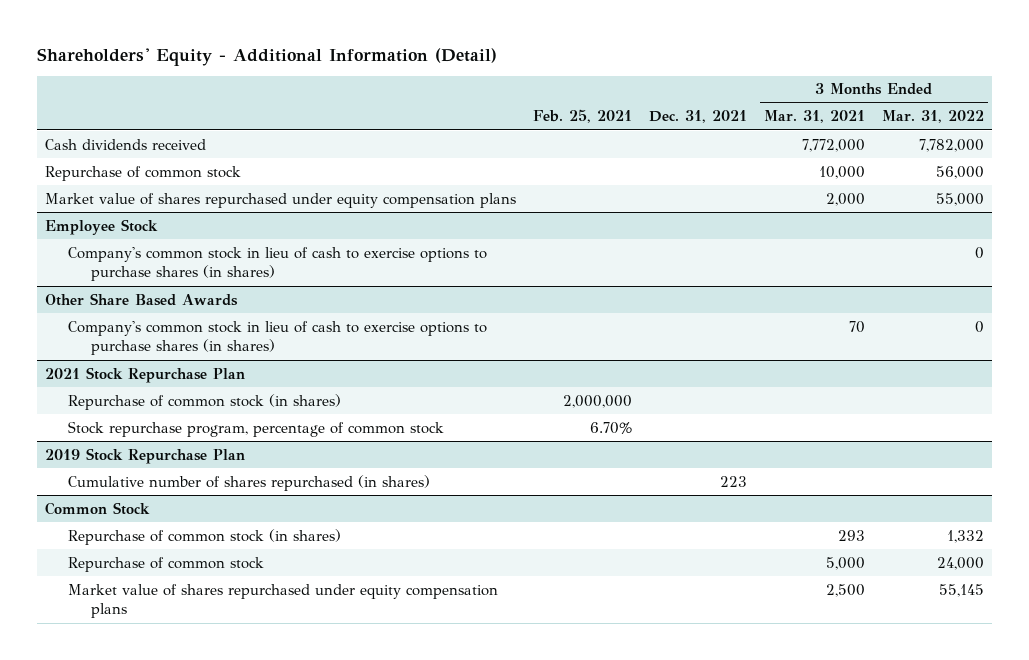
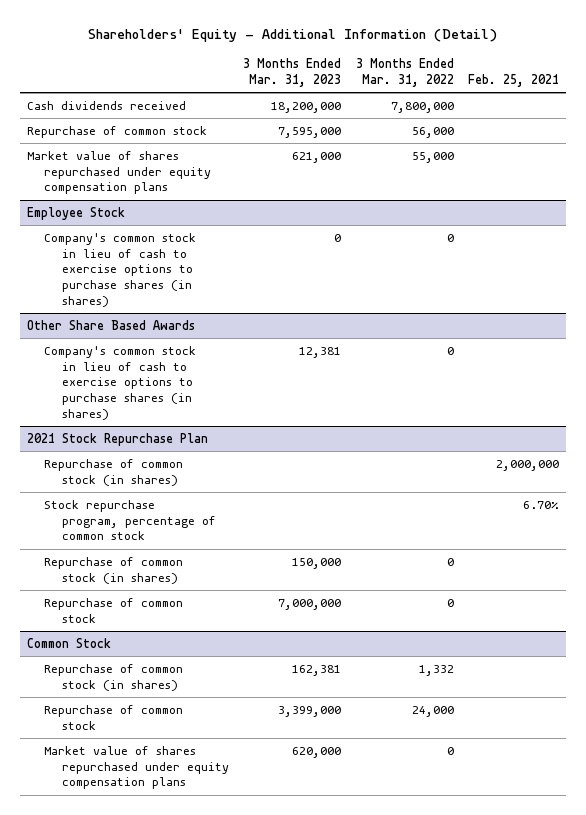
[649,110,748,124] Dec. 31, 2021 -> none
[764,110,866,124] Mar. 31, 2021 -> none
none -> [243,57,342,87] 3 Months Ended Mar. 31, 2023
[918,138,984,152] 7,782,000 -> [390,101,454,113] 7,800,000
[45,447,246,464] 2019 Stock Repurchase Plan -> none
[68,474,431,491] Cumulative number of shares repurchased (in shares) -> none
none -> [44,556,184,584] Repurchase of common stock (in shares)
none -> [44,597,184,623] Repurchase of common stock
[938,583,984,597] 55,145 -> [446,746,454,755] 0

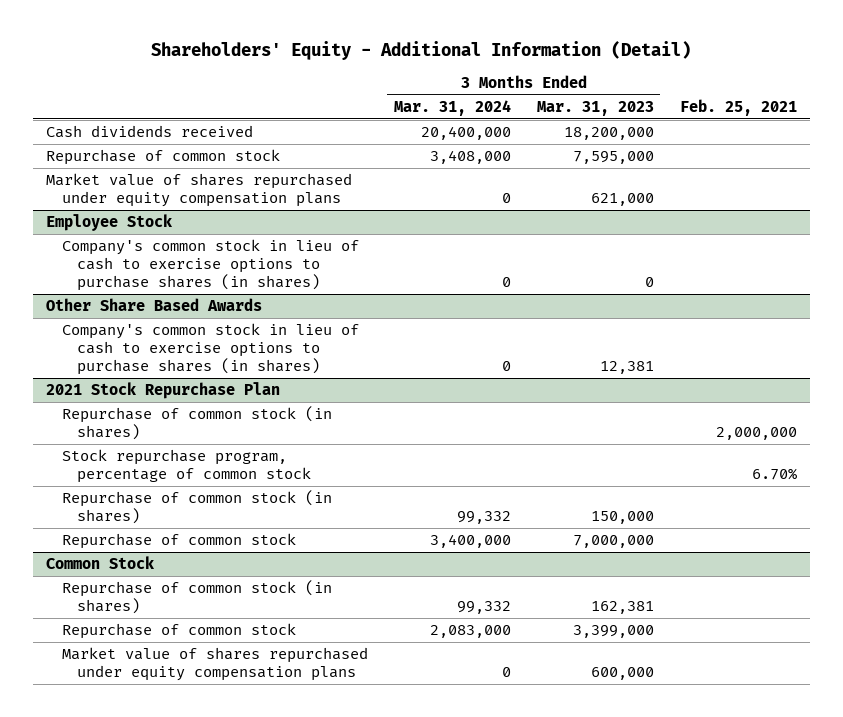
[355,57,454,87] 3 Months Ended Mar. 31, 2022 -> none
none -> [393,99,511,116] Mar. 31, 2024
[292,746,342,758] 620,000 -> [590,666,654,680] 600,000

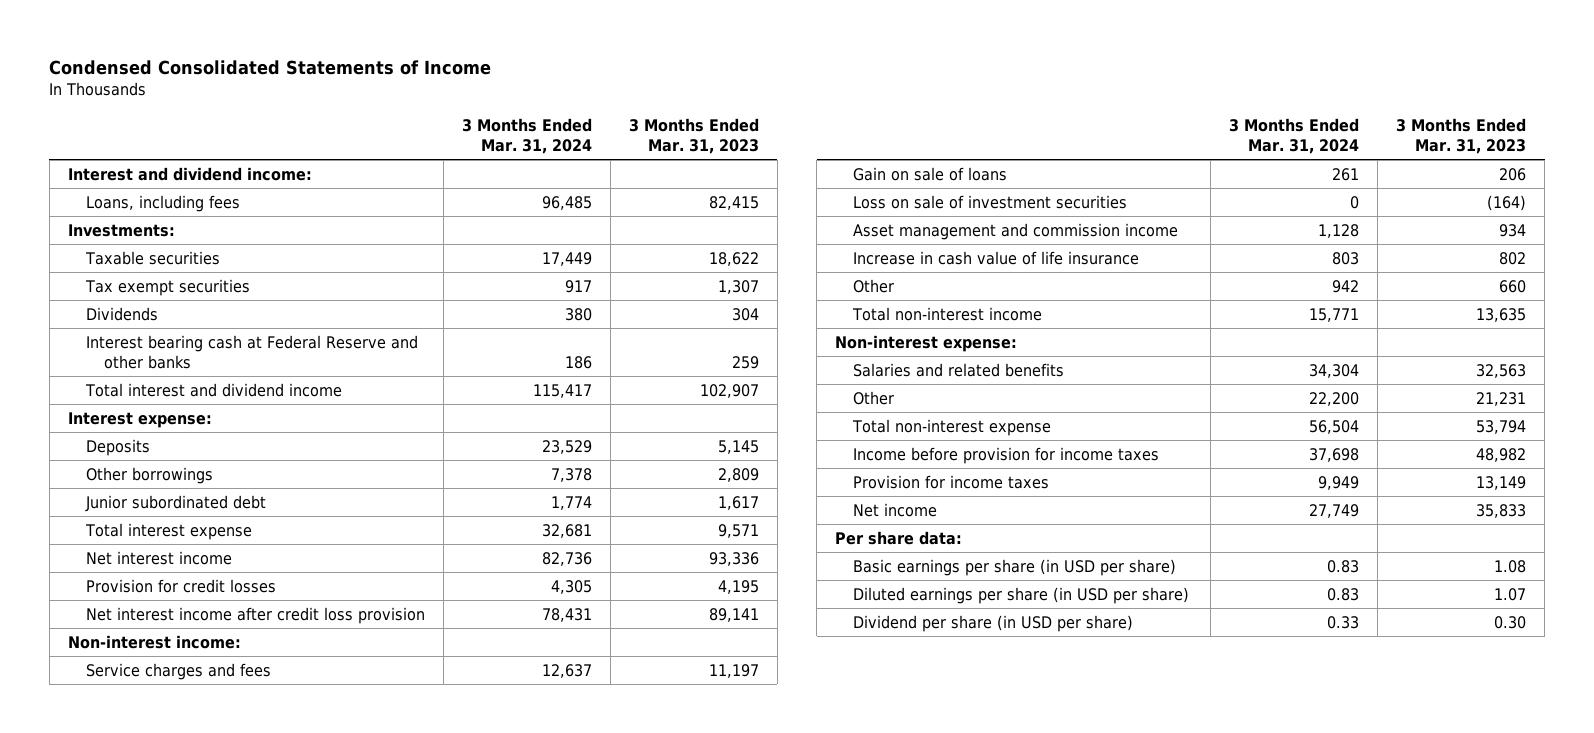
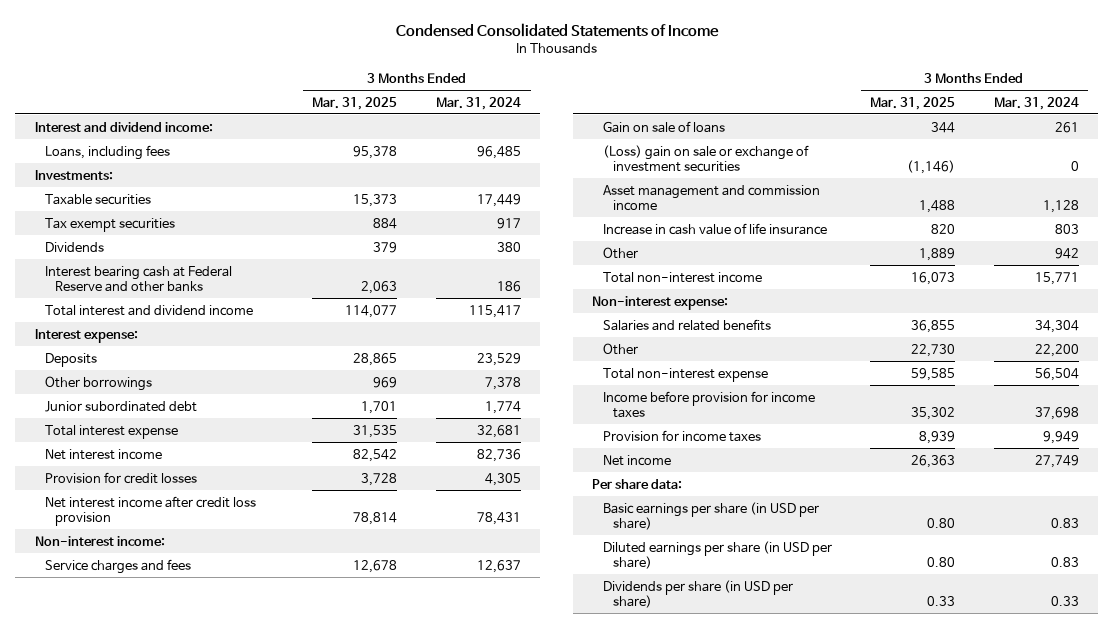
[628,117,759,155] 3 Months Ended Mar. 31, 2023 -> none
none -> [312,96,398,110] Mar. 31, 2025
[853,194,1128,209] Loss on sale of investment securities -> [602,144,809,173] (Loss) gain on sale or exchange of investment securities
[853,614,1134,632] Dividend per share (in USD per share) -> [602,579,793,609] Dividends per share (in USD per share)

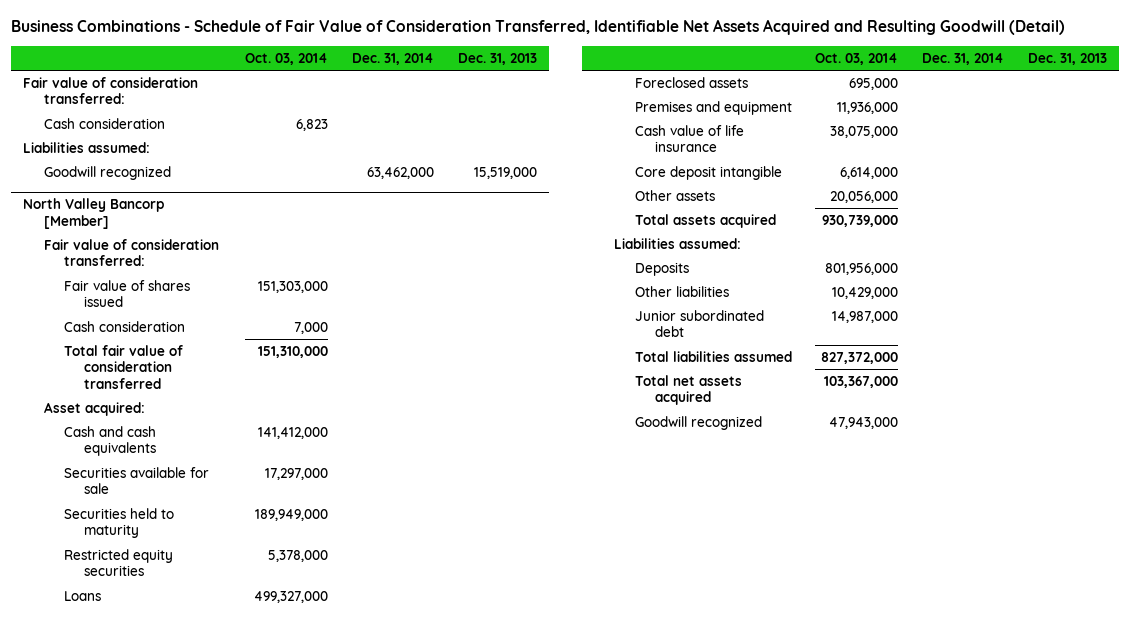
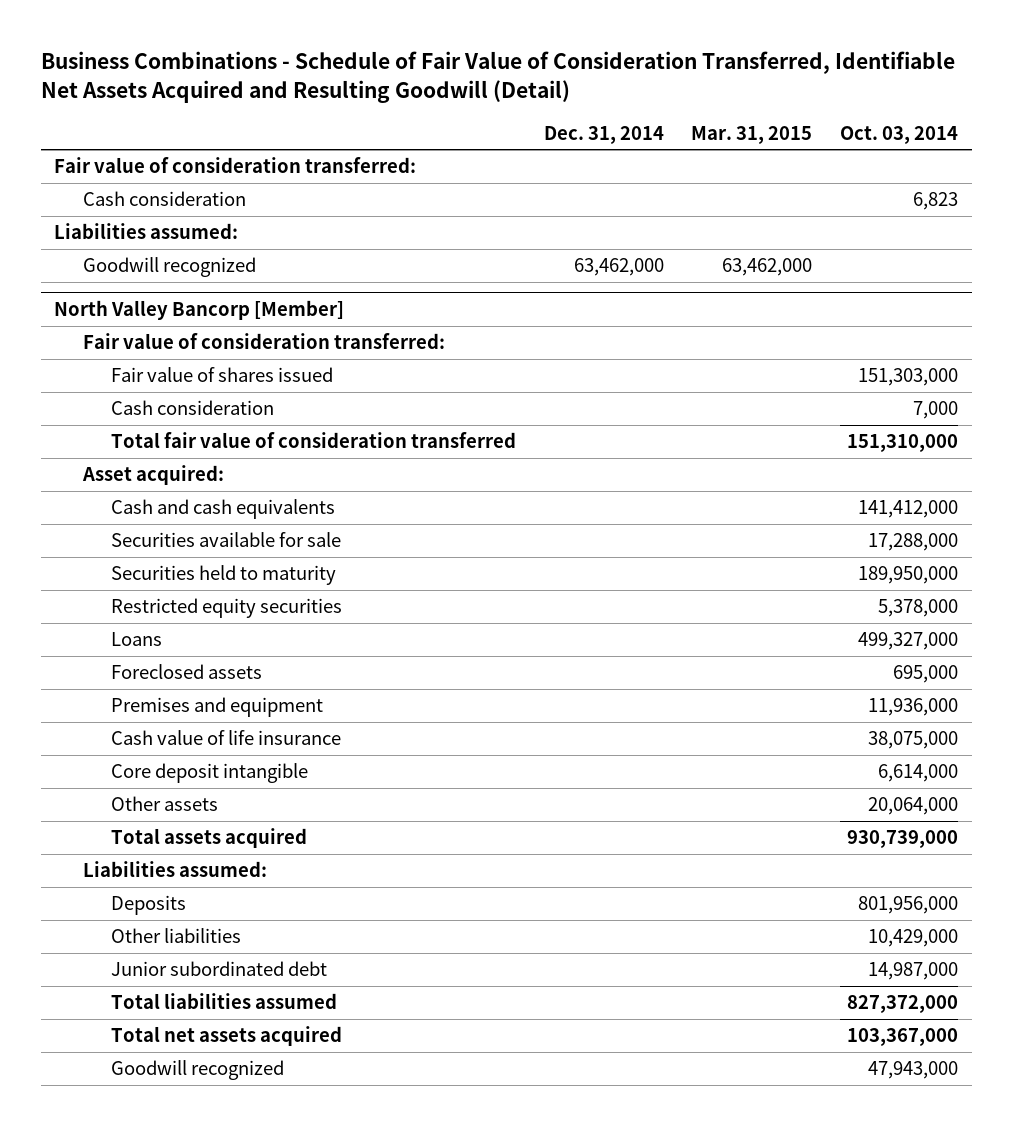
[457,52,537,65] Dec. 31, 2013 -> none
none -> [691,125,813,144] Mar. 31, 2015
[264,467,328,480] 17,297,000 -> [867,533,958,552] 17,288,000
[254,508,328,521] 189,949,000 -> [857,566,958,585] 189,950,000
[830,190,899,203] 20,056,000 -> [867,797,958,816] 20,064,000

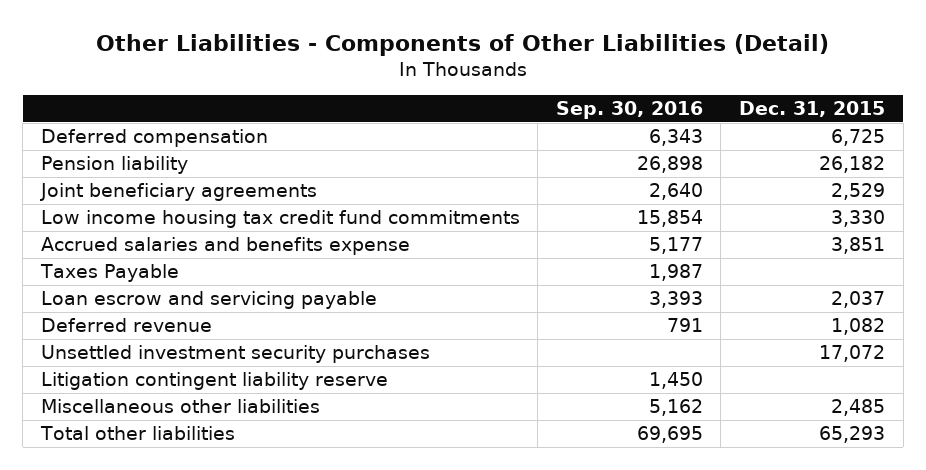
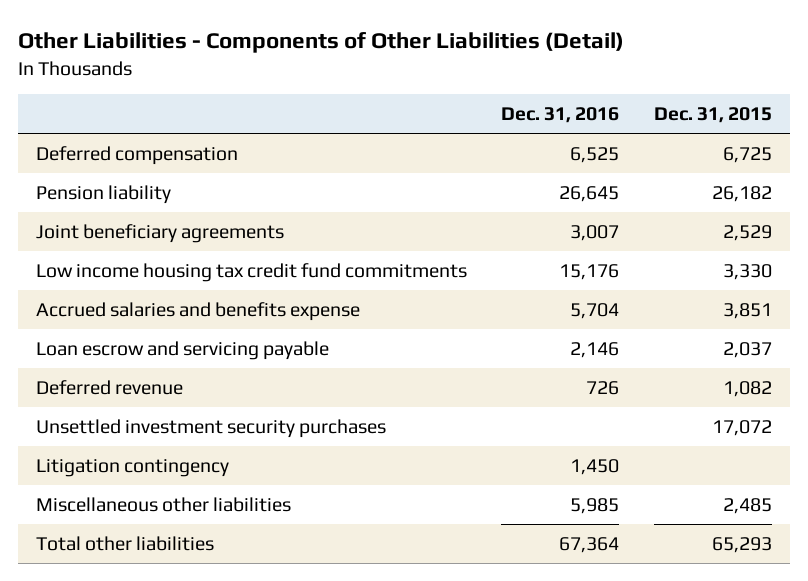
[555,101,703,120] Sep. 30, 2016 -> none
none -> [501,107,620,124] Dec. 31, 2016
[39,264,179,283] Taxes Payable -> none
[40,372,388,391] Litigation contingent liability reserve -> [35,458,229,477] Litigation contingency

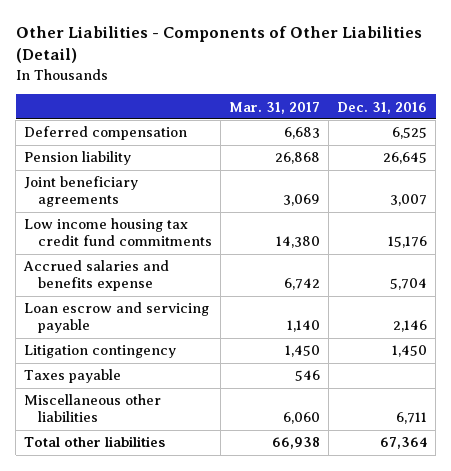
[654,107,773,124] Dec. 31, 2015 -> none
none -> [229,101,321,114] Mar. 31, 2017
[35,379,183,395] Deferred revenue -> none
[35,418,386,438] Unsettled investment security purchases -> none
none -> [24,369,122,384] Taxes payable
[570,497,620,514] 5,985 -> [396,412,428,425] 6,711

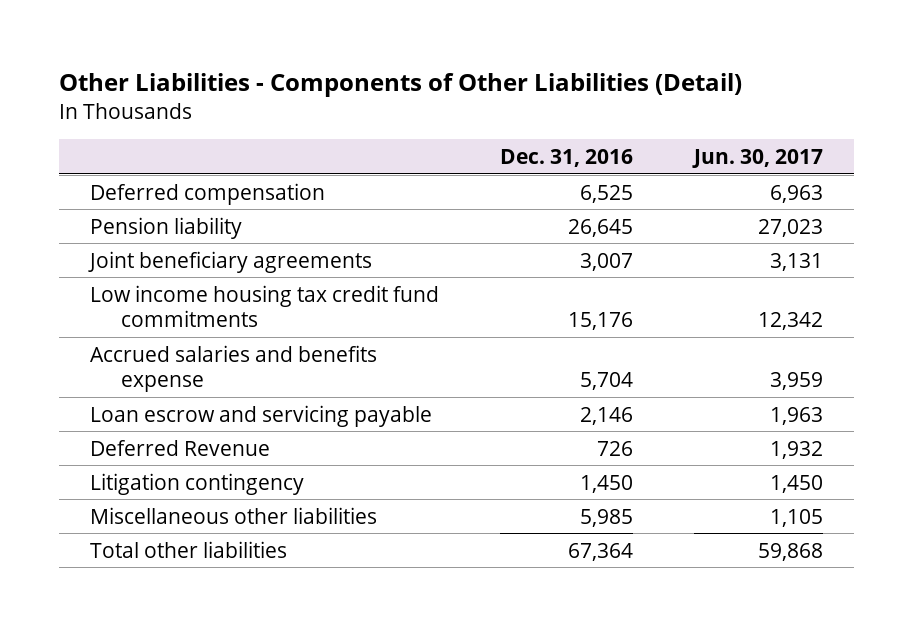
[229,101,321,114] Mar. 31, 2017 -> none
none -> [692,148,824,168] Jun. 30, 2017
none -> [89,439,270,456] Deferred Revenue
[24,369,122,384] Taxes payable -> none
[396,412,428,425] 6,711 -> [579,508,633,527] 5,985

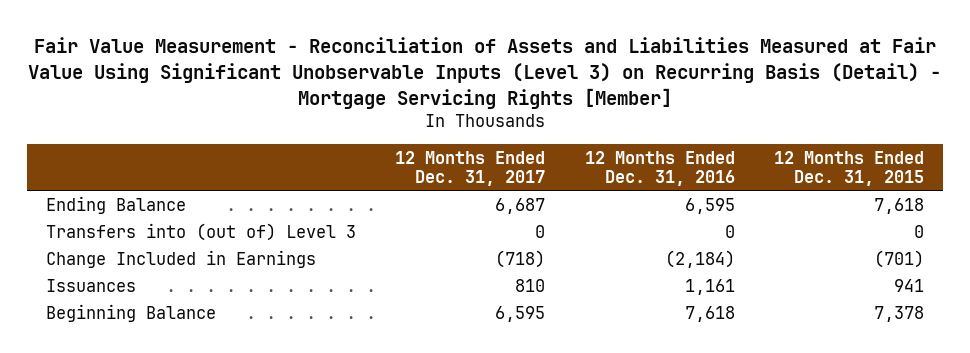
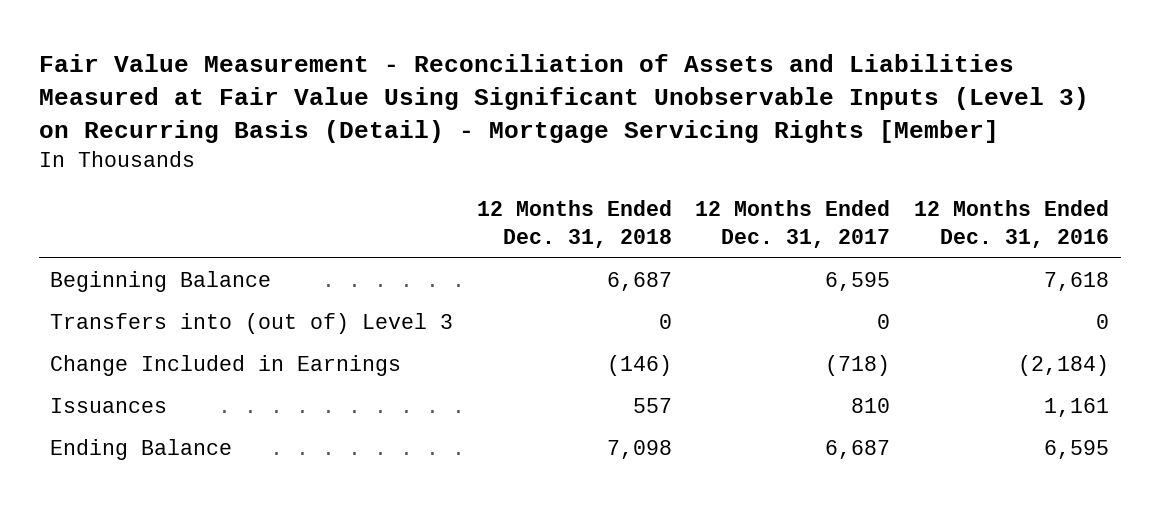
[773,150,924,187] 12 Months Ended Dec. 31, 2015 -> none
none -> [476,200,672,248] 12 Months Ended Dec. 31, 2018
[46,303,217,322] Beginning Balance -> [50,270,272,292] Beginning Balance
[46,195,187,214] Ending Balance -> [50,438,233,460] Ending Balance

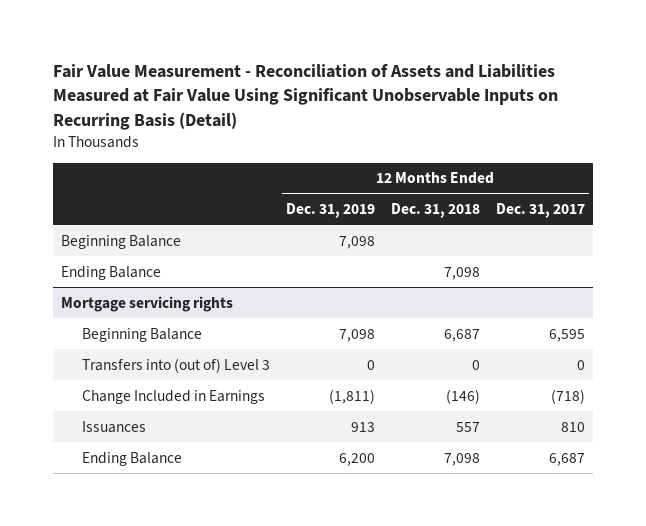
[38,53,1089,143] Fair Value Measurement - Reconciliation of Assets and Liabilities Measured at Fair Value Using Significant Unobservable Inputs (Level 3) on Recurring Basis (Detail) - Mortgage Servicing Rights [Member] -> [52,64,558,130] Fair Value Measurement - Reconciliation of Assets and Liabilities Measured at Fair Value Using Significant Unobservable Inputs on Recurring Basis (Detail)
[913,200,1109,248] 12 Months Ended Dec. 31, 2016 -> none
none -> [285,202,375,218] Dec. 31, 2019
none -> [60,234,181,249] Beginning Balance
none -> [60,265,161,280] Ending Balance
none -> [60,295,233,312] Mortgage servicing rights

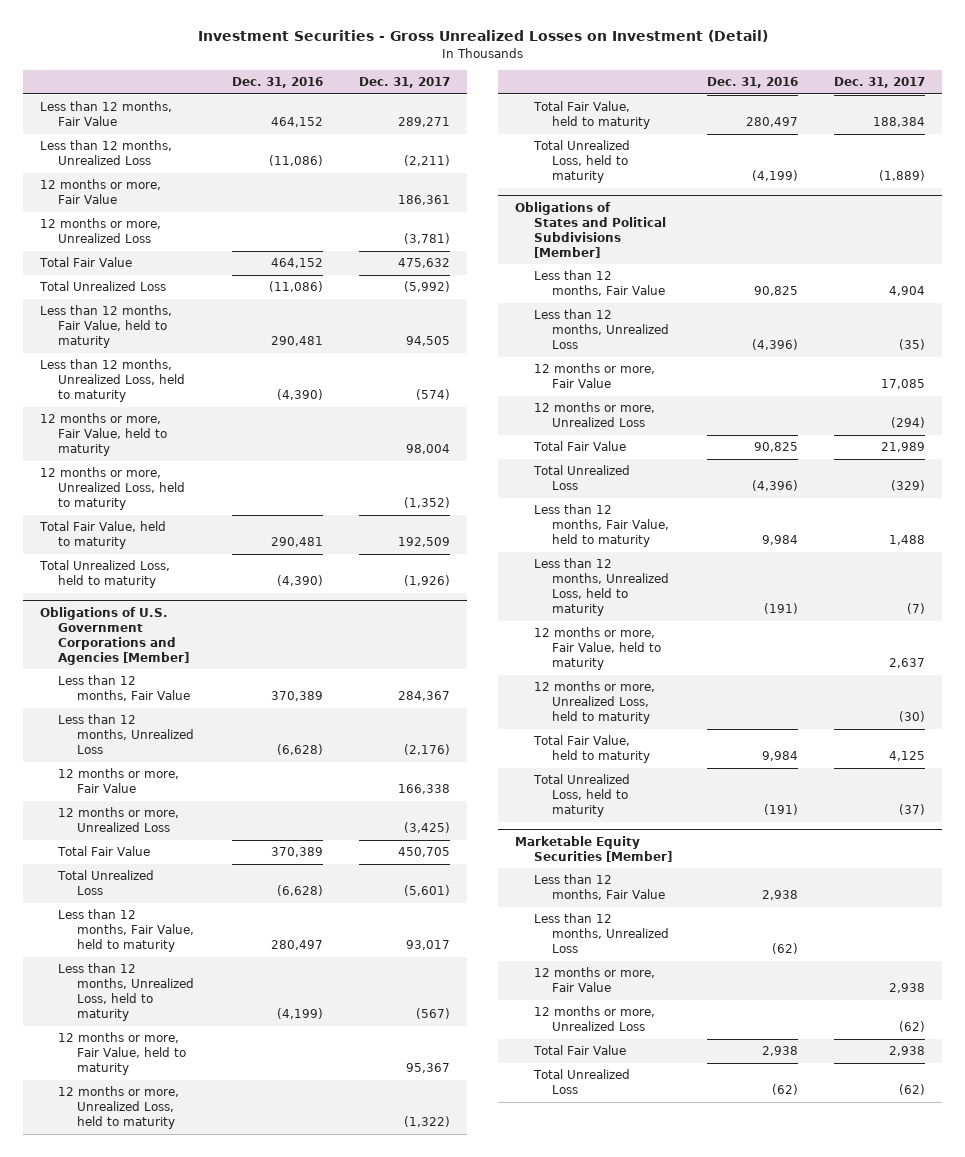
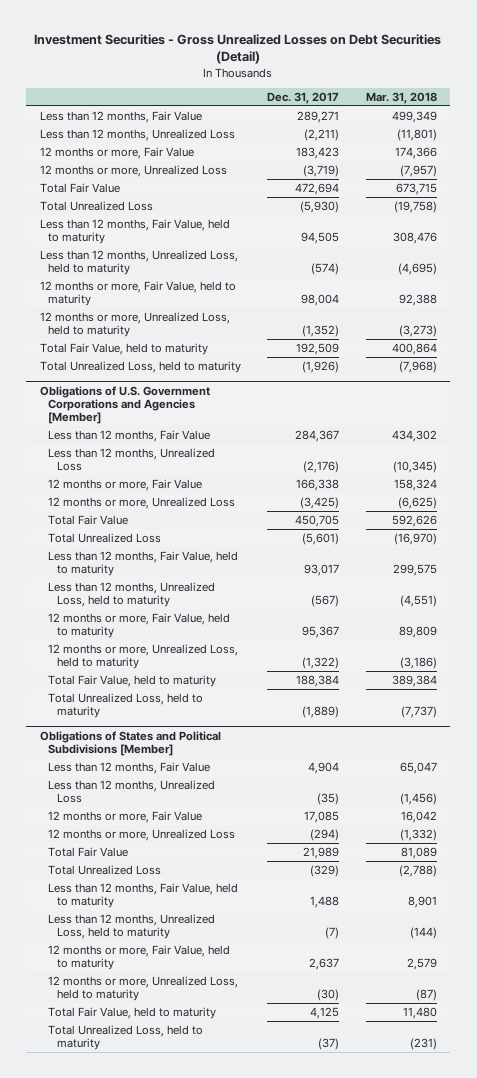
[197,30,768,43] Investment Securities - Gross Unrealized Losses on Investment (Detail) -> [34,33,442,65] Investment Securities - Gross Unrealized Losses on Debt Securities (Detail)
[232,77,324,89] Dec. 31, 2016 -> none
none -> [365,91,437,104] Mar. 31, 2018
[397,195,450,206] 186,361 -> [296,146,340,159] 183,423
[403,233,450,245] (3,781) -> [303,164,340,177] (3,719)
[397,258,450,269] 475,632 -> [295,182,340,195] 472,694
[403,281,450,293] (5,992) -> [300,200,340,213] (5,930)
[515,835,672,862] Marketable Equity Securities [Member] -> none
[533,874,665,901] Less than 12 months, Fair Value -> none
[533,913,669,954] Less than 12 months, Unrealized Loss -> none
[533,967,655,993] 12 months or more, Fair Value -> none
[533,1006,655,1032] 12 months or more, Unrealized Loss -> none
[532,1045,626,1056] Total Fair Value -> none
[532,1069,630,1095] Total Unrealized Loss -> none

